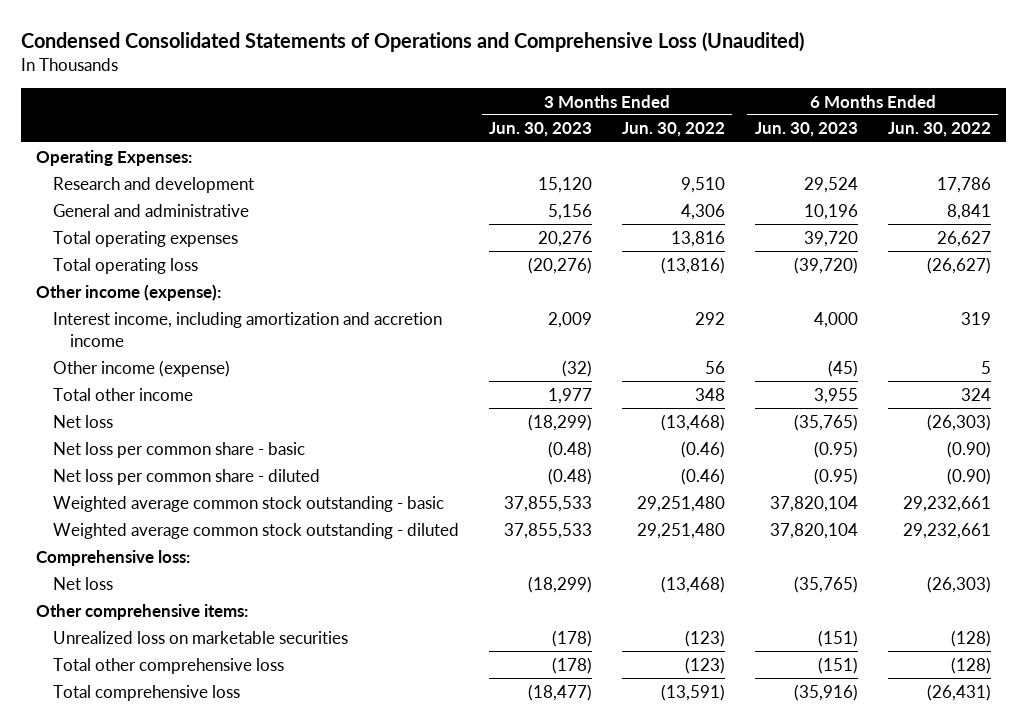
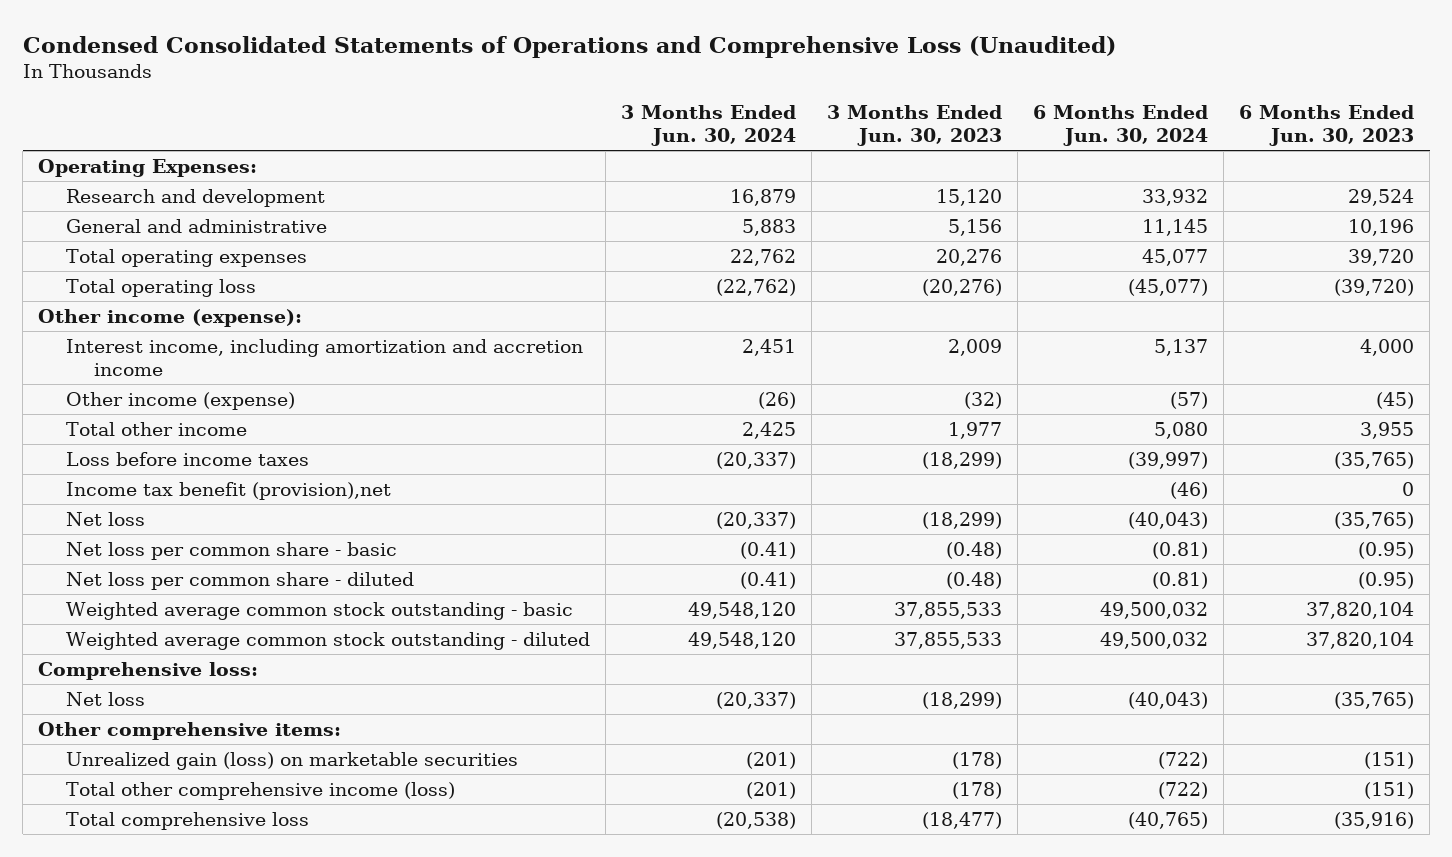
[621,122,725,138] Jun. 30, 2022 -> none
[887,122,991,138] Jun. 30, 2022 -> none
none -> [621,105,797,147] 3 Months Ended Jun. 30, 2024
none -> [1033,105,1209,147] 6 Months Ended Jun. 30, 2024
none -> [66,451,310,466] Loss before income taxes
none -> [66,481,392,500] Income tax benefit (provision),net
[53,630,349,644] Unrealized loss on marketable securities -> [66,751,519,770] Unrealized gain (loss) on marketable securities
[53,657,285,674] Total other comprehensive loss -> [66,781,456,800] Total other comprehensive income (loss)

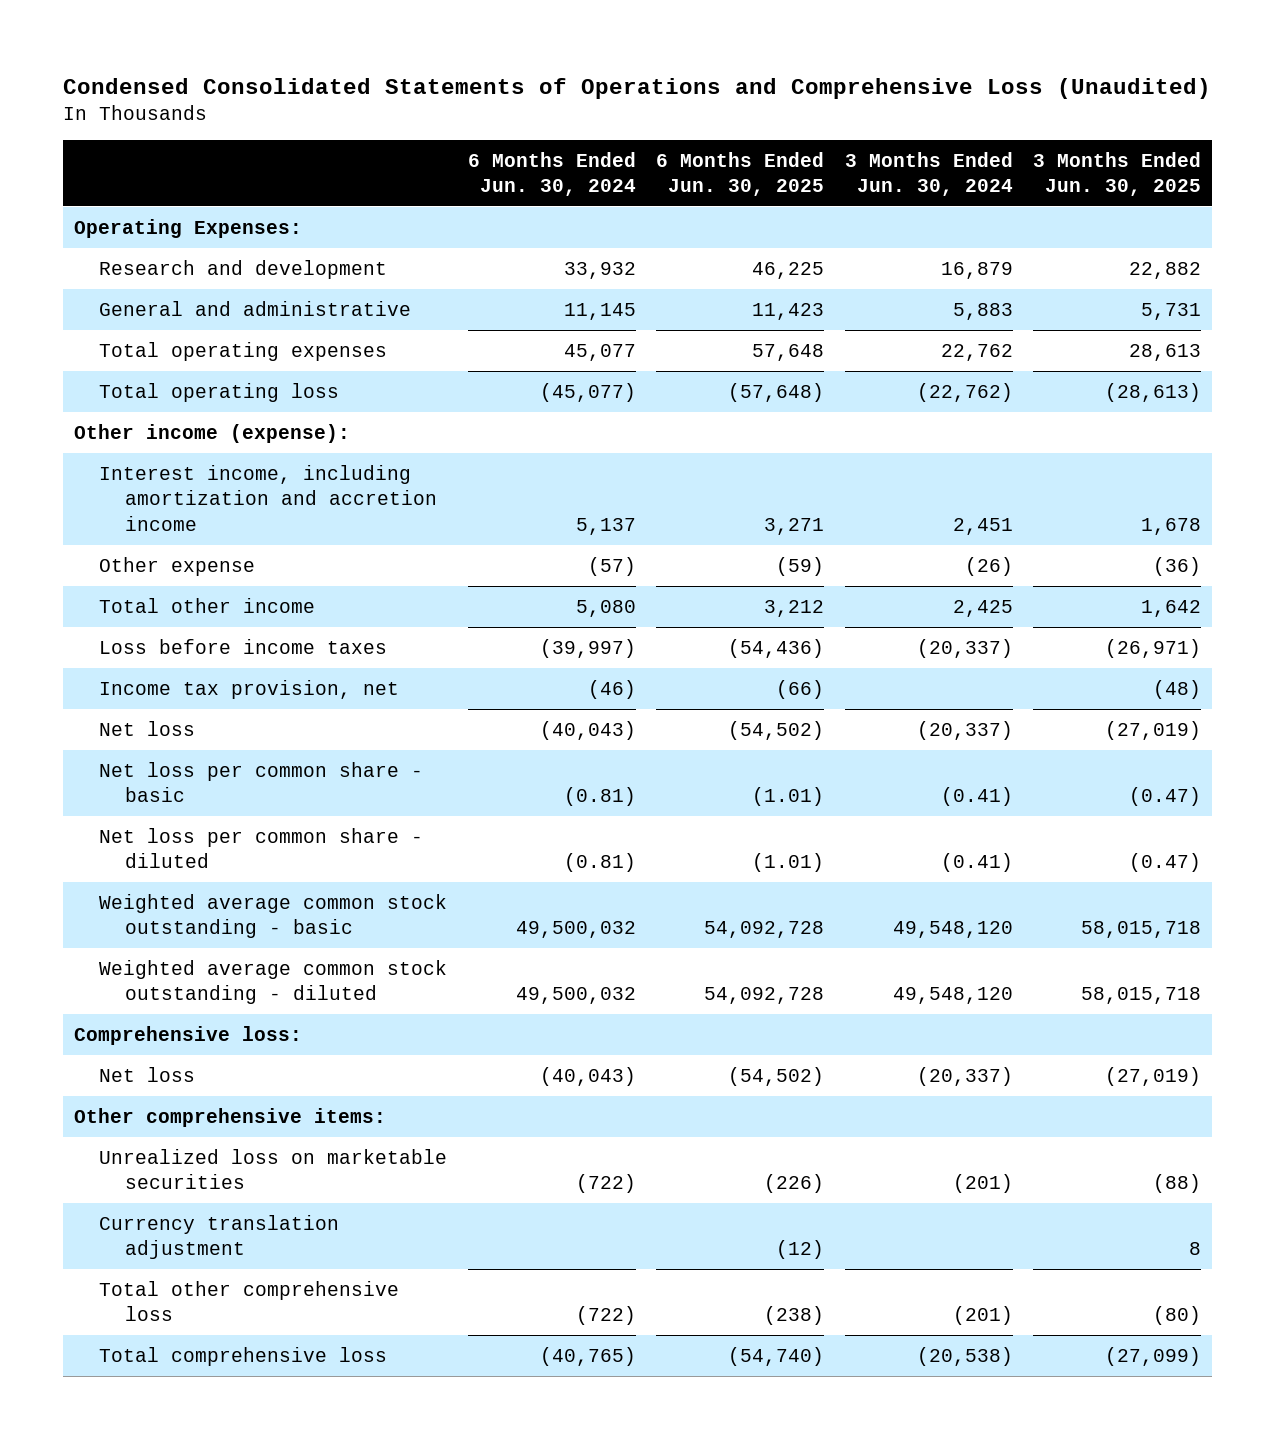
[827,105,1003,147] 3 Months Ended Jun. 30, 2023 -> none
[1239,105,1415,147] 6 Months Ended Jun. 30, 2023 -> none
none -> [656,151,825,196] 6 Months Ended Jun. 30, 2025
none -> [1033,151,1202,196] 3 Months Ended Jun. 30, 2025
[66,391,296,410] Other income (expense) -> [99,556,256,576] Other expense
[66,481,392,500] Income tax benefit (provision),net -> [99,679,400,699] Income tax provision, net
[66,751,519,770] Unrealized gain (loss) on marketable securities -> [99,1148,448,1190] Unrealized loss on marketable securities
none -> [99,1214,340,1260] Currency translation adjustment
[66,781,456,800] Total other comprehensive income (loss) -> [99,1280,400,1322] Total other comprehensive loss

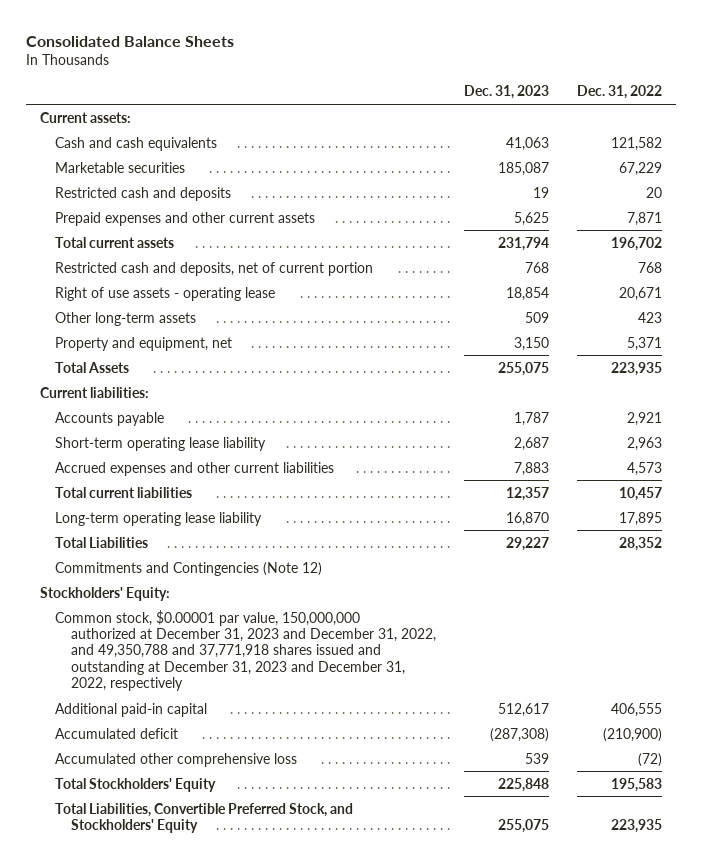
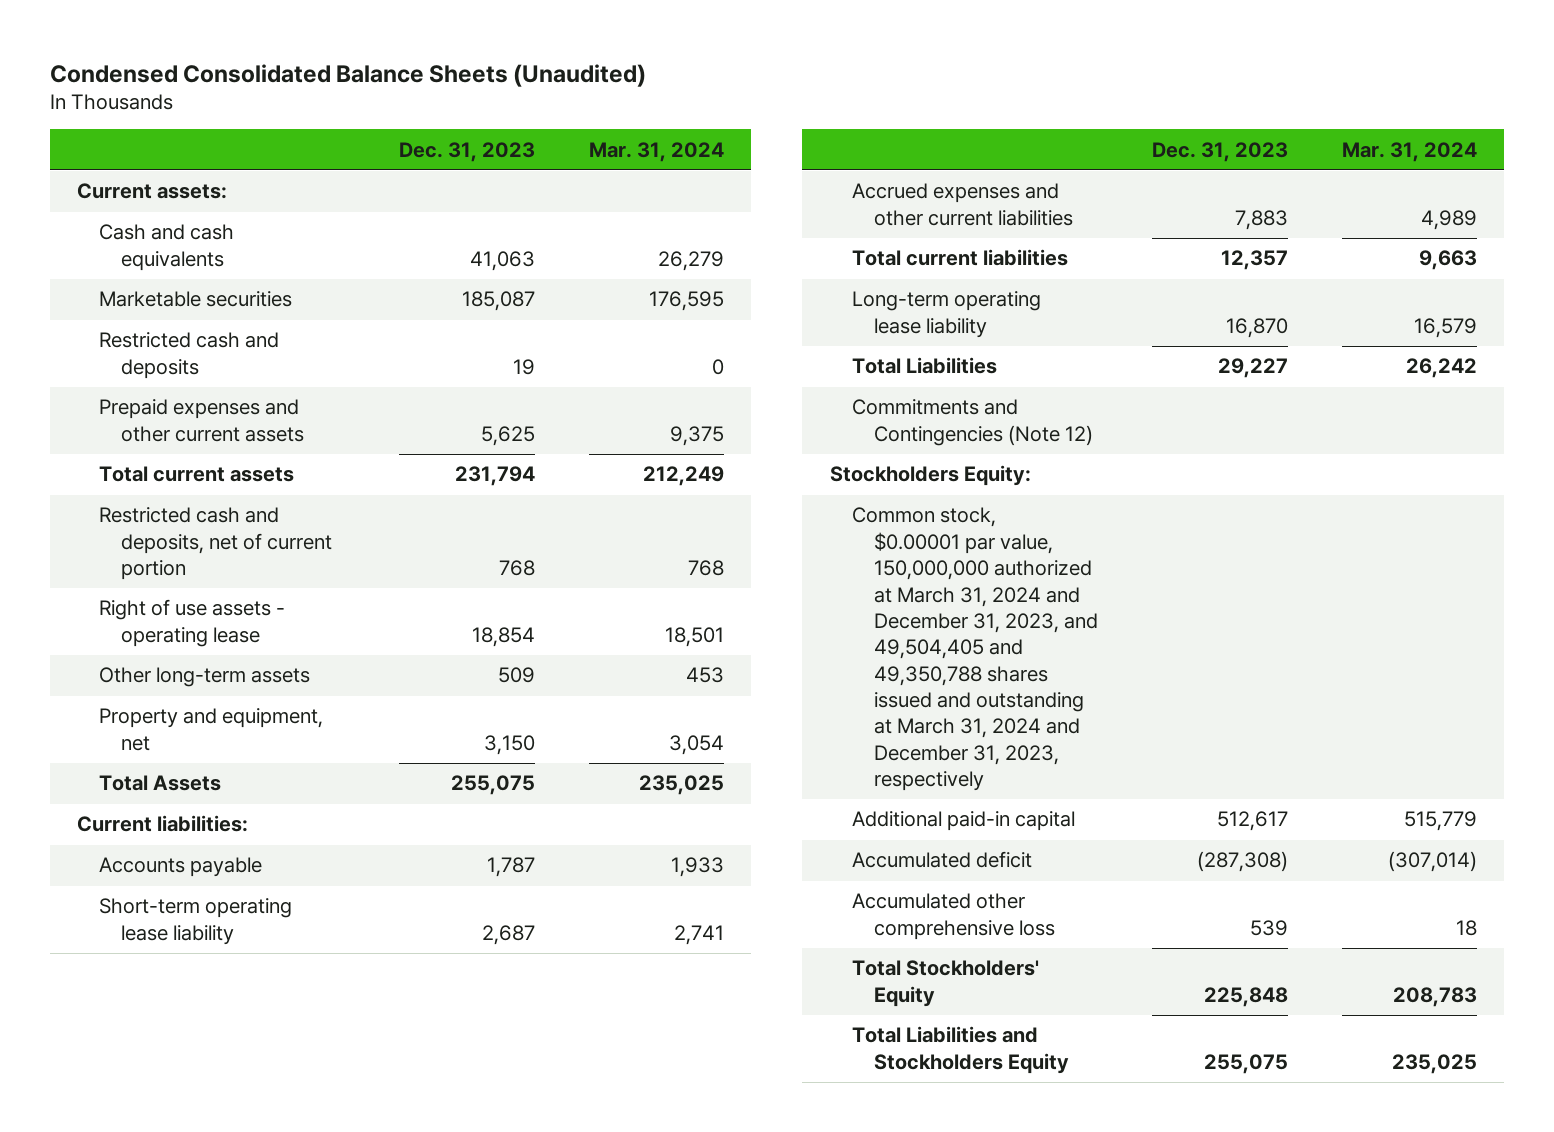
[25,35,234,47] Consolidated Balance Sheets -> [49,63,646,87] Condensed Consolidated Balance Sheets (Unaudited)
[577,85,663,100] Dec. 31, 2022 -> none
none -> [589,141,725,162] Mar. 31, 2024
[39,586,170,601] Stockholders' Equity: -> [829,465,1031,487] Stockholders Equity:
[55,609,436,692] Common stock, $0.00001 par value, 150,000,000 authorized at December 31, 2023 and December 31, 2022, and 49,350,788 and 37,771,918 shares issued and outstanding at December 31, 2023 and December 31, 2022, respectively -> [851,507,1098,792] Common stock, $0.00001 par value, 150,000,000 authorized at March 31, 2024 and December 31, 2023, and 49,504,405 and 49,350,788 shares issued and outstanding at March 31, 2024 and December 31, 2023, respectively
[55,802,354,834] Total Liabilities, Convertible Preferred Stock, and Stockholders' Equity -> [851,1026,1069,1074] Total Liabilities and Stockholders Equity

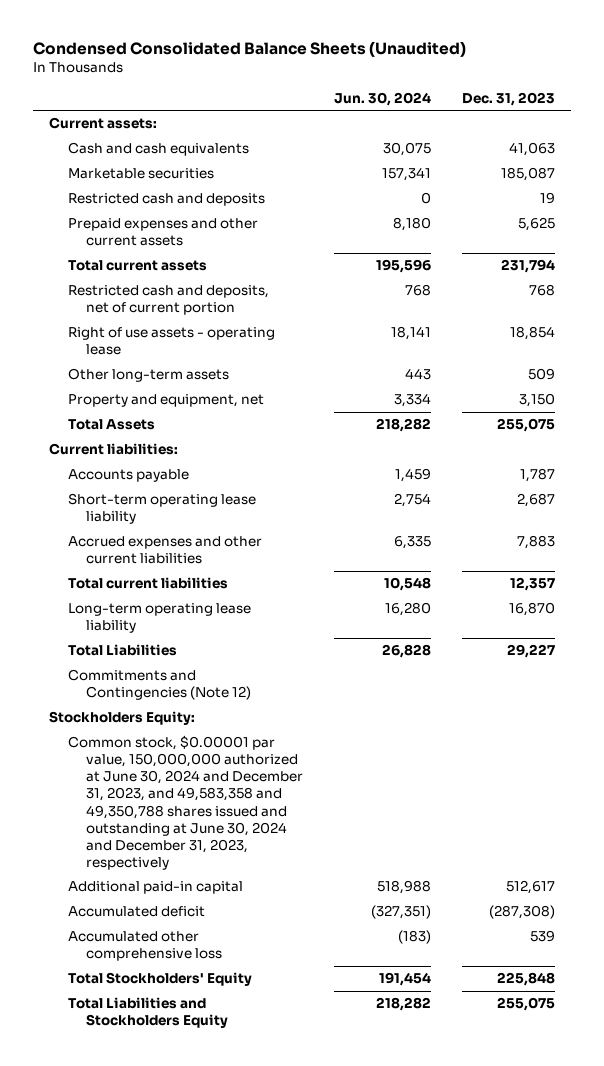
[589,141,725,162] Mar. 31, 2024 -> none
none -> [334,91,432,106] Jun. 30, 2024
[851,507,1098,792] Common stock, $0.00001 par value, 150,000,000 authorized at March 31, 2024 and December 31, 2023, and 49,504,405 and 49,350,788 shares issued and outstanding at March 31, 2024 and December 31, 2023, respectively -> [67,735,304,870] Common stock, $0.00001 par value, 150,000,000 authorized at June 30, 2024 and December 31, 2023, and 49,583,358 and 49,350,788 shares issued and outstanding at June 30, 2024 and December 31, 2023, respectively

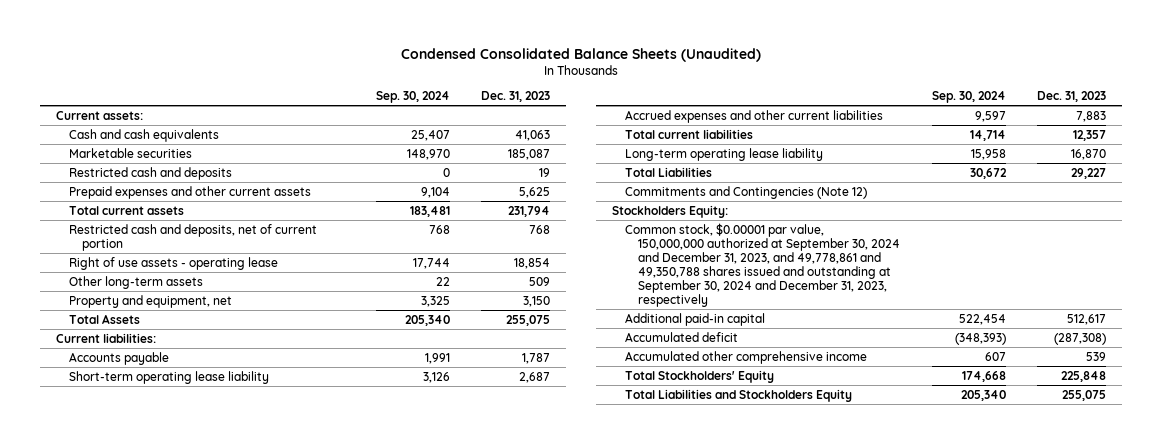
[334,91,432,106] Jun. 30, 2024 -> none
none -> [375,91,450,104] Sep. 30, 2024
[67,735,304,870] Common stock, $0.00001 par value, 150,000,000 authorized at June 30, 2024 and December 31, 2023, and 49,583,358 and 49,350,788 shares issued and outstanding at June 30, 2024 and December 31, 2023, respectively -> [625,222,901,308] Common stock, $0.00001 par value, 150,000,000 authorized at September 30, 2024 and December 31, 2023, and 49,778,861 and 49,350,788 shares issued and outstanding at September 30, 2024 and December 31, 2023, respectively
[67,931,223,962] Accumulated other comprehensive loss -> [625,350,868,364] Accumulated other comprehensive income

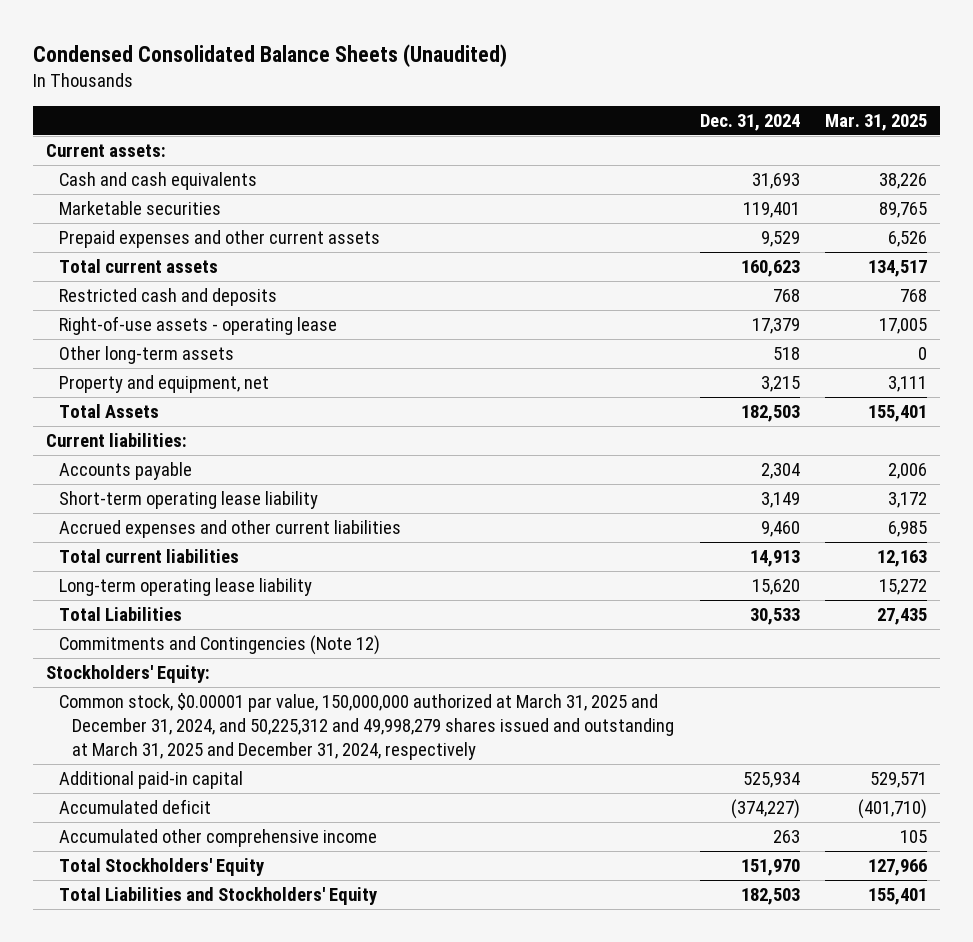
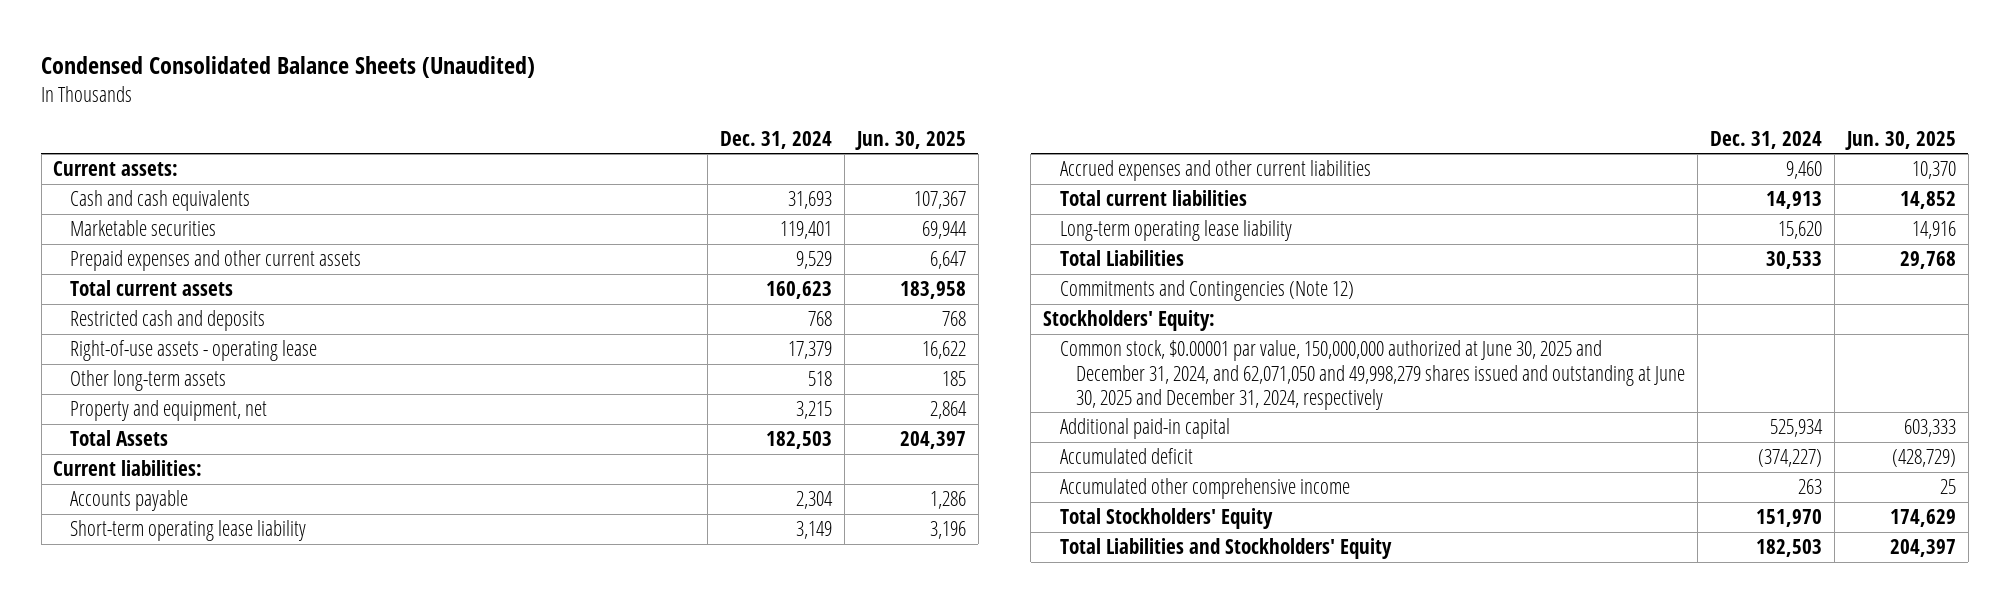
[825,113,928,131] Mar. 31, 2025 -> none
none -> [854,130,966,150] Jun. 30, 2025
[59,693,675,760] Common stock, $0.00001 par value, 150,000,000 authorized at March 31, 2025 and December 31, 2024, and 50,225,312 and 49,998,279 shares issued and outstanding at March 31, 2025 and December 31, 2024, respectively -> [1059,340,1686,410] Common stock, $0.00001 par value, 150,000,000 authorized at June 30, 2025 and December 31, 2024, and 62,071,050 and 49,998,279 shares issued and outstanding at June 30, 2025 and December 31, 2024, respectively

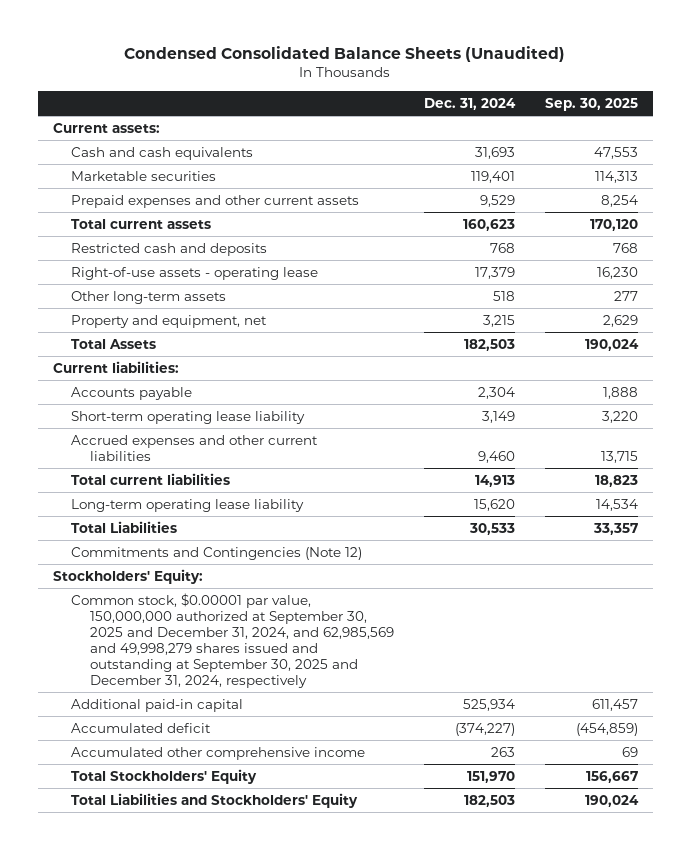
[854,130,966,150] Jun. 30, 2025 -> none
none -> [544,97,638,111] Sep. 30, 2025
[1059,340,1686,410] Common stock, $0.00001 par value, 150,000,000 authorized at June 30, 2025 and December 31, 2024, and 62,071,050 and 49,998,279 shares issued and outstanding at June 30, 2025 and December 31, 2024, respectively -> [71,592,394,688] Common stock, $0.00001 par value, 150,000,000 authorized at September 30, 2025 and December 31, 2024, and 62,985,569 and 49,998,279 shares issued and outstanding at September 30, 2025 and December 31, 2024, respectively

